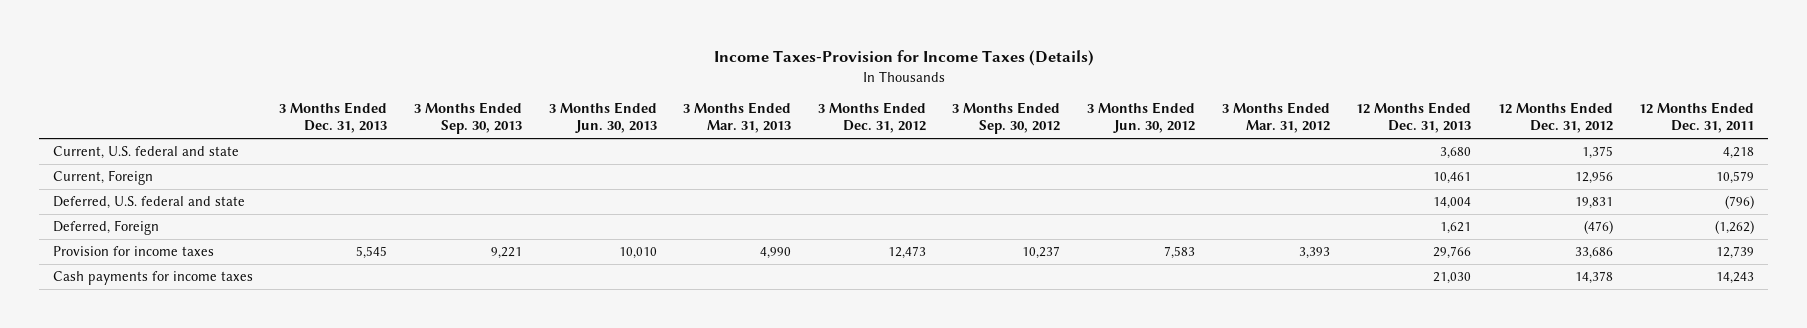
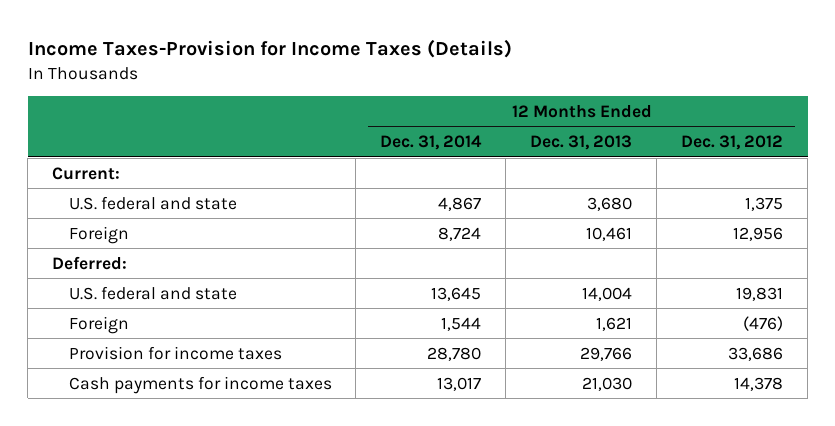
[279,102,388,134] 3 Months Ended Dec. 31, 2013 -> none
[413,102,522,135] 3 Months Ended Sep. 30, 2013 -> none
[548,102,657,134] 3 Months Ended Jun. 30, 2013 -> none
[683,102,792,134] 3 Months Ended Mar. 31, 2013 -> none
[817,102,926,134] 3 Months Ended Dec. 31, 2012 -> none
[952,102,1061,135] 3 Months Ended Sep. 30, 2012 -> none
[1086,102,1195,134] 3 Months Ended Jun. 30, 2012 -> none
[1221,102,1330,134] 3 Months Ended Mar. 31, 2012 -> none
[1639,102,1755,134] 12 Months Ended Dec. 31, 2011 -> none
none -> [380,135,483,151] Dec. 31, 2014
none -> [52,166,121,180] Current:
[52,146,239,160] Current, U.S. federal and state -> [68,195,237,210] U.S. federal and state
[52,170,153,186] Current, Foreign -> [68,225,129,244] Foreign
none -> [52,255,128,270] Deferred:
[52,196,245,210] Deferred, U.S. federal and state -> [68,285,237,300] U.S. federal and state
[52,220,159,236] Deferred, Foreign -> [68,315,129,334] Foreign

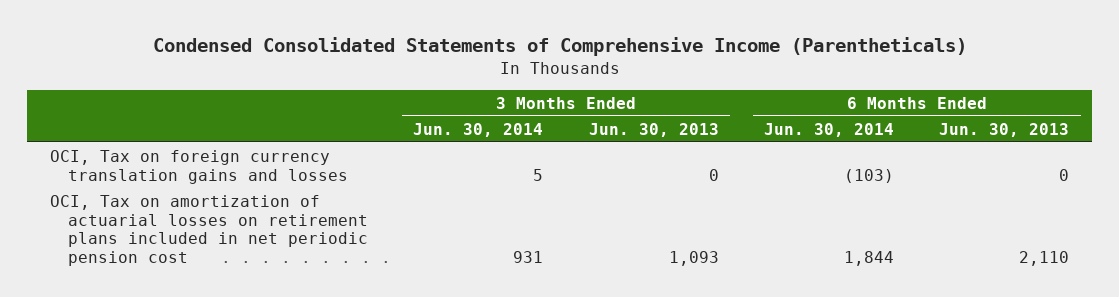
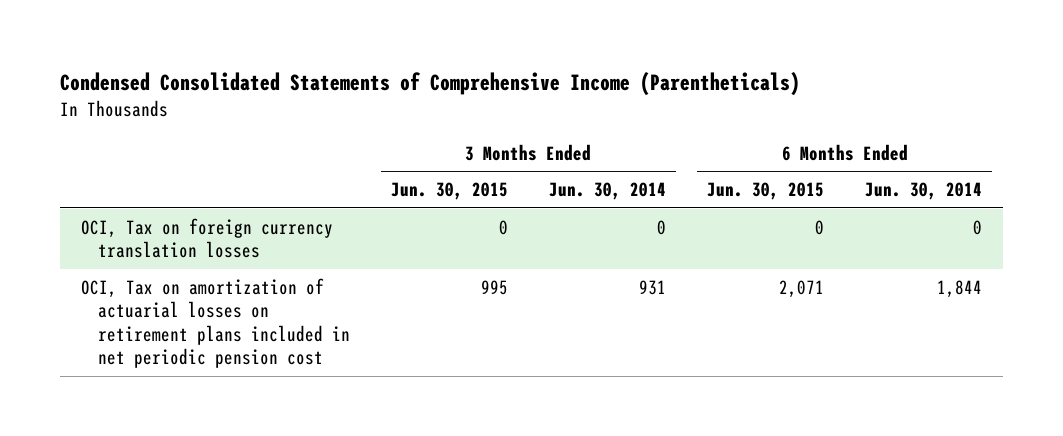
[588,122,719,137] Jun. 30, 2013 -> none
[939,122,1070,137] Jun. 30, 2013 -> none
none -> [390,182,508,201] Jun. 30, 2015
none -> [707,182,825,201] Jun. 30, 2015
[49,149,348,184] OCI, Tax on foreign currency translation gains and losses -> [80,217,333,259] OCI, Tax on foreign currency translation losses
[533,168,544,181] 5 -> [657,219,667,235] 0
[843,168,894,183] (103) -> [973,219,983,235] 0

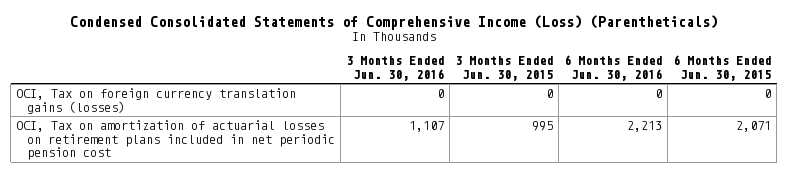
[60,71,801,96] Condensed Consolidated Statements of Comprehensive Income (Parentheticals) -> [69,14,718,30] Condensed Consolidated Statements of Comprehensive Income (Loss) (Parentheticals)
[549,182,667,201] Jun. 30, 2014 -> none
[865,182,983,201] Jun. 30, 2014 -> none
none -> [346,56,445,81] 3 Months Ended Jun. 30, 2016
none -> [564,55,663,81] 6 Months Ended Jun. 30, 2016
[80,217,333,259] OCI, Tax on foreign currency translation losses -> [16,88,297,114] OCI, Tax on foreign currency translation gains (losses)

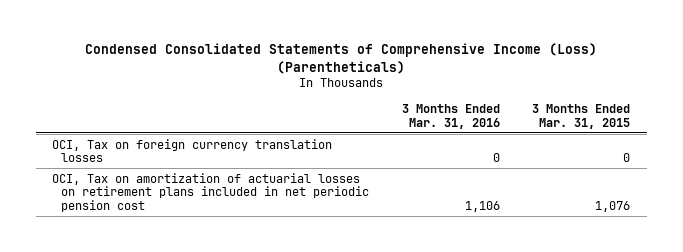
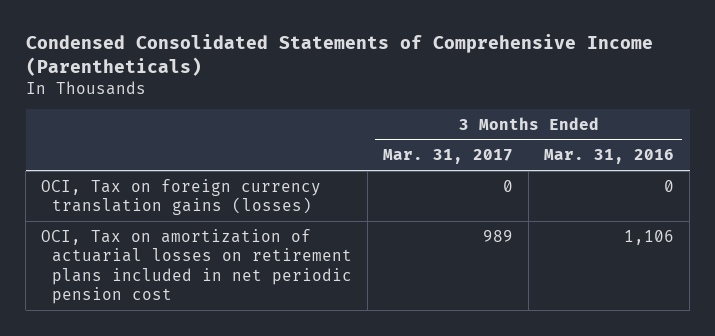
[85,42,598,74] Condensed Consolidated Statements of Comprehensive Income (Loss) (Parentheticals) -> [25,34,653,77] Condensed Consolidated Statements of Comprehensive Income (Parentheticals)
[532,104,631,129] 3 Months Ended Mar. 31, 2015 -> none
none -> [383,149,514,165] Mar. 31, 2017
[52,138,333,163] OCI, Tax on foreign currency translation losses -> [41,178,322,216] OCI, Tax on foreign currency translation gains (losses)

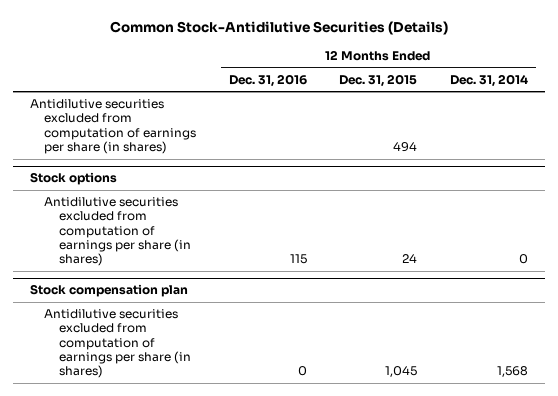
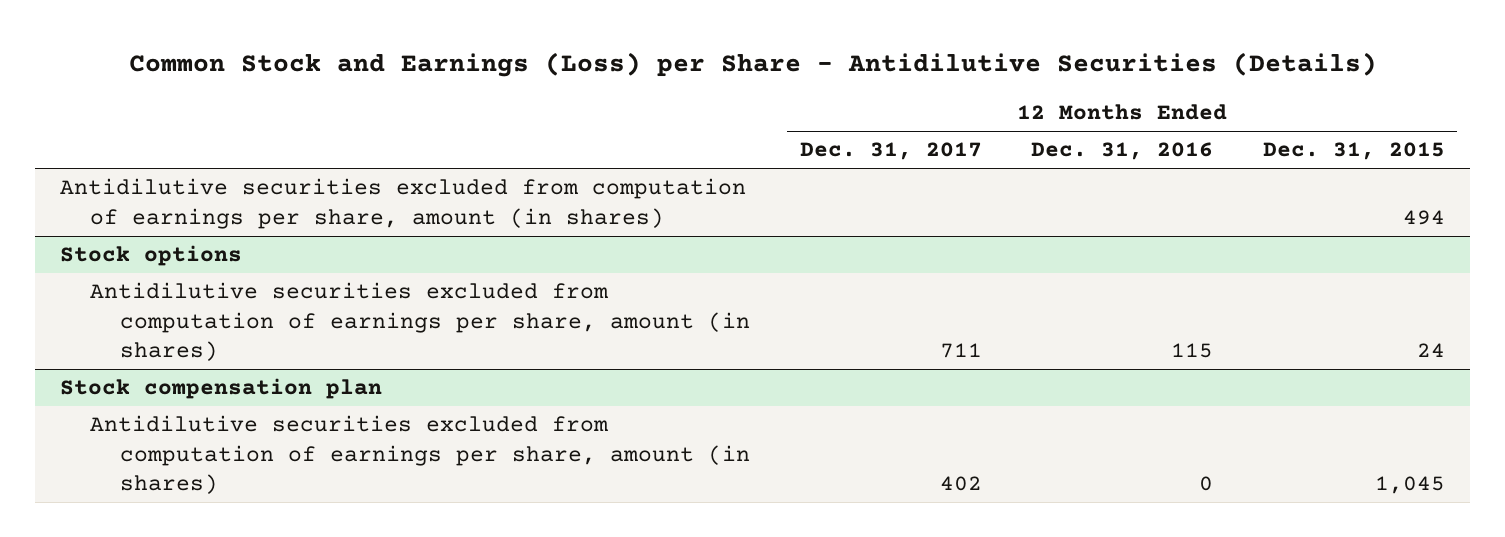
[109,20,448,35] Common Stock-Antidilutive Securities (Details) -> [128,51,1377,77] Common Stock and Earnings (Loss) per Share - Antidilutive Securities (Details)
[450,73,529,87] Dec. 31, 2014 -> none
none -> [799,142,982,161] Dec. 31, 2017
[29,99,197,154] Antidilutive securities excluded from computation of earnings per share (in shares) -> [60,178,747,229] Antidilutive securities excluded from computation of earnings per share, amount (in shares)
[44,197,191,267] Antidilutive securities excluded from computation of earnings per share (in shares) -> [89,282,750,361] Antidilutive securities excluded from computation of earnings per share, amount (in shares)
[44,309,191,379] Antidilutive securities excluded from computation of earnings per share (in shares) -> [89,415,750,494] Antidilutive securities excluded from computation of earnings per share, amount (in shares)

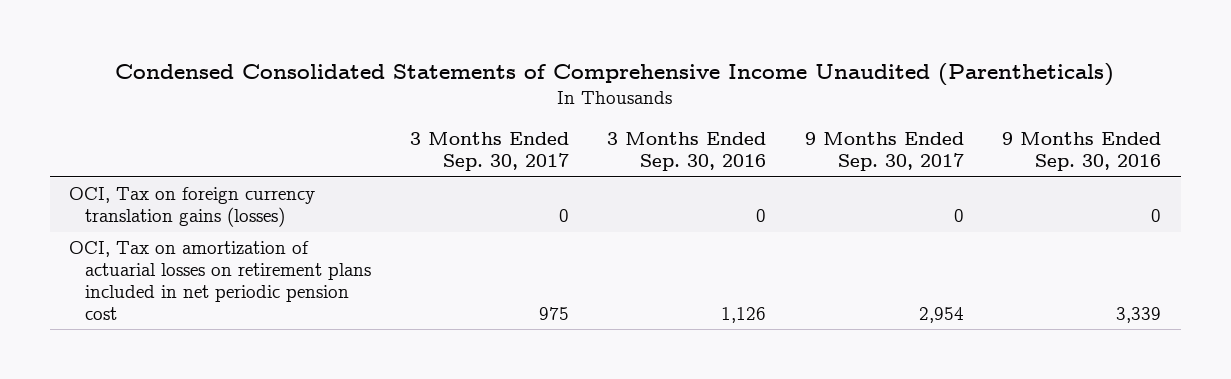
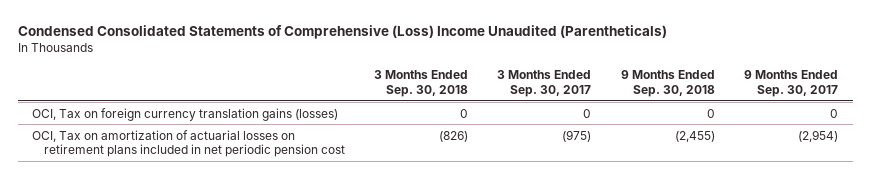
[115,63,1115,87] Condensed Consolidated Statements of Comprehensive Income Unaudited (Parentheticals) -> [17,24,667,39] Condensed Consolidated Statements of Comprehensive (Loss) Income Unaudited (Parentheticals)
[607,132,767,172] 3 Months Ended Sep. 30, 2016 -> none
[1002,132,1162,172] 9 Months Ended Sep. 30, 2016 -> none
none -> [374,70,469,97] 3 Months Ended Sep. 30, 2018
none -> [620,70,715,97] 9 Months Ended Sep. 30, 2018
[538,306,569,320] 975 -> [562,129,592,142] (975)
[918,306,964,323] 2,954 -> [797,129,838,142] (2,954)

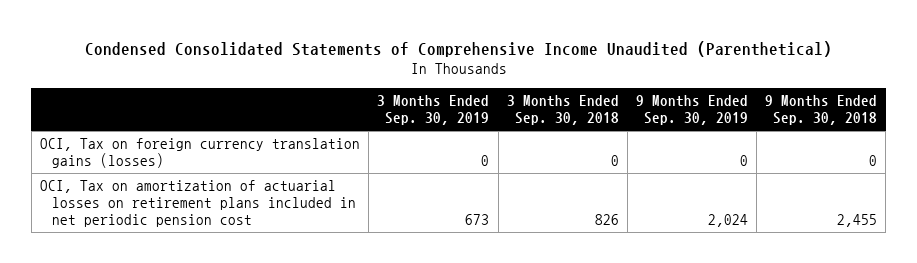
[17,24,667,39] Condensed Consolidated Statements of Comprehensive (Loss) Income Unaudited (Parentheticals) -> [84,40,832,57] Condensed Consolidated Statements of Comprehensive Income Unaudited (Parenthetical)
[497,70,592,97] 3 Months Ended Sep. 30, 2017 -> none
[743,70,838,97] 9 Months Ended Sep. 30, 2017 -> none
none -> [377,95,490,126] 3 Months Ended Sep. 30, 2019
none -> [635,95,748,126] 9 Months Ended Sep. 30, 2019
[439,130,469,142] (826) -> [594,214,619,226] 826
[674,130,715,142] (2,455) -> [837,214,878,228] 2,455

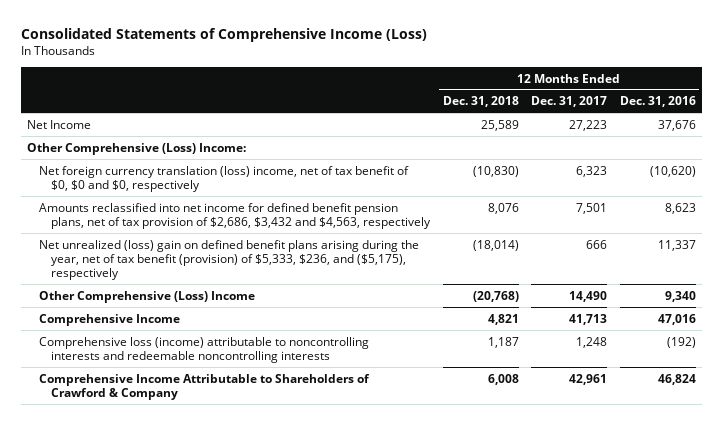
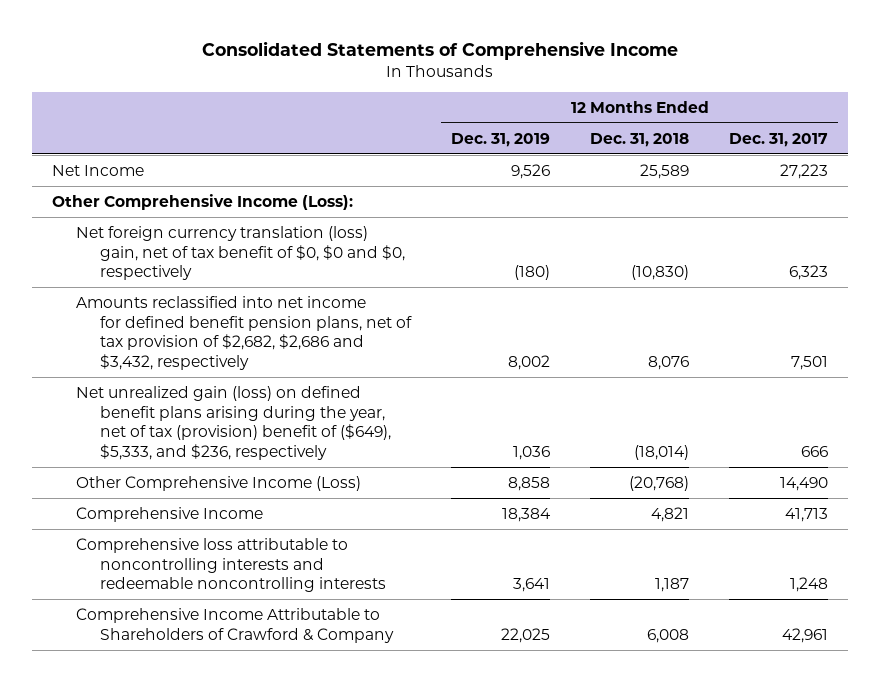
[20,28,427,43] Consolidated Statements of Comprehensive Income (Loss) -> [202,40,679,60] Consolidated Statements of Comprehensive Income
[619,96,696,108] Dec. 31, 2016 -> none
none -> [451,132,551,147] Dec. 31, 2019
[26,142,246,155] Other Comprehensive (Loss) Income: -> [51,193,353,210] Other Comprehensive Income (Loss):
[38,165,409,192] Net foreign currency translation (loss) income, net of tax benefit of $0, $0 and $0, respectively -> [76,225,406,281] Net foreign currency translation (loss) gain, net of tax benefit of $0, $0 and $0, respectively
[38,202,431,229] Amounts reclassified into net income for defined benefit pension plans, net of tax provision of $2,686, $3,432 and $4,563, respectively -> [76,295,413,370] Amounts reclassified into net income for defined benefit pension plans, net of tax provision of $2,682, $2,686 and $3,432, respectively
[38,239,419,281] Net unrealized (loss) gain on defined benefit plans arising during the year, net of tax benefit (provision) of $5,333, $236, and ($5,175), respectively -> [76,385,392,460] Net unrealized gain (loss) on defined benefit plans arising during the year, net of tax (provision) benefit of ($649), $5,333, and $236, respectively
[38,290,255,303] Other Comprehensive (Loss) Income -> [76,475,362,491] Other Comprehensive Income (Loss)
[38,336,369,363] Comprehensive loss (income) attributable to noncontrolling interests and redeemable noncontrolling interests -> [76,537,387,593] Comprehensive loss attributable to noncontrolling interests and redeemable noncontrolling interests

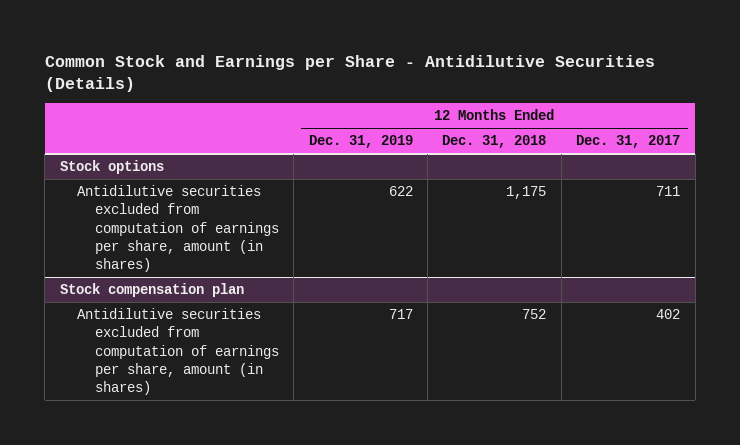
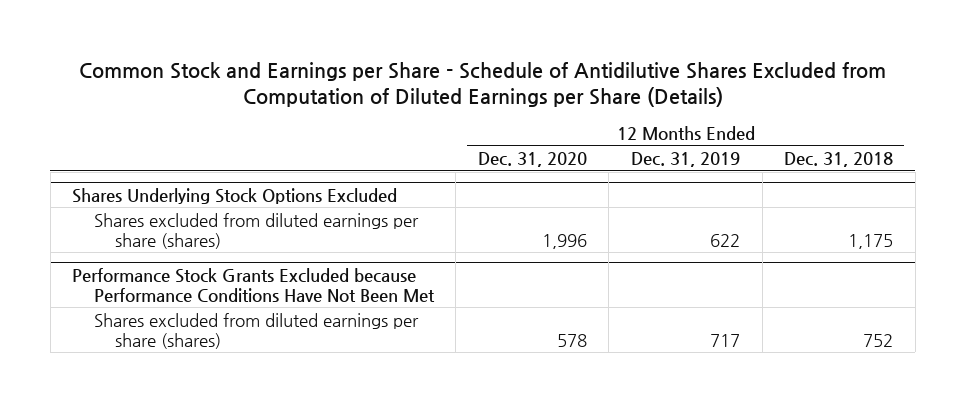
[44,54,655,92] Common Stock and Earnings per Share - Antidilutive Securities (Details) -> [78,61,886,108] Common Stock and Earnings per Share - Schedule of Antidilutive Shares Excluded from Computation of Diluted Earnings per Share (Details)
[576,135,681,149] Dec. 31, 2017 -> none
none -> [477,152,587,168] Dec. 31, 2020
[59,160,164,175] Stock options -> [72,187,398,204] Shares Underlying Stock Options Excluded
[77,185,279,273] Antidilutive securities excluded from computation of earnings per share, amount (in shares) -> [93,212,419,249] Shares excluded from diluted earnings per share (shares)
[59,283,244,298] Stock compensation plan -> [72,267,435,303] Performance Stock Grants Excluded because Performance Conditions Have Not Been Met
[77,308,279,396] Antidilutive securities excluded from computation of earnings per share, amount (in shares) -> [93,312,419,349] Shares excluded from diluted earnings per share (shares)

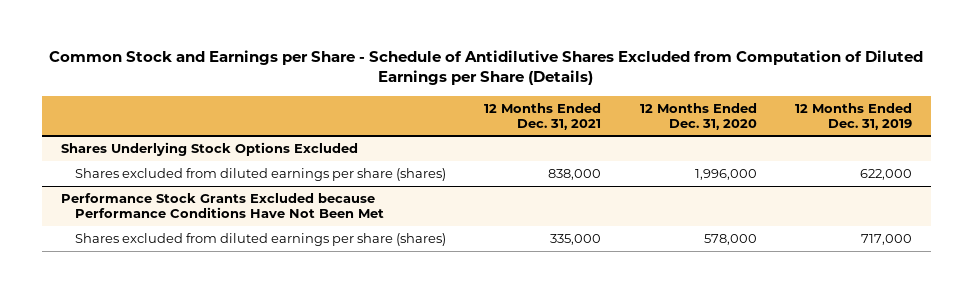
[784,152,894,168] Dec. 31, 2018 -> none
none -> [484,102,602,130] 12 Months Ended Dec. 31, 2021
[541,233,587,249] 1,996 -> [694,168,757,180] 1,996,000
[710,233,741,247] 622 -> [859,168,912,180] 622,000
[556,333,587,347] 578 -> [703,233,757,245] 578,000
[710,333,741,347] 717 -> [860,233,912,245] 717,000

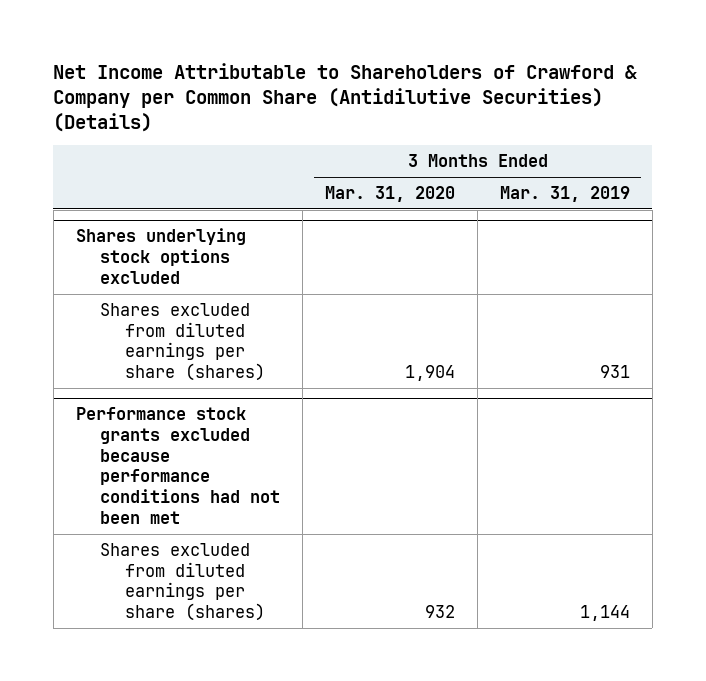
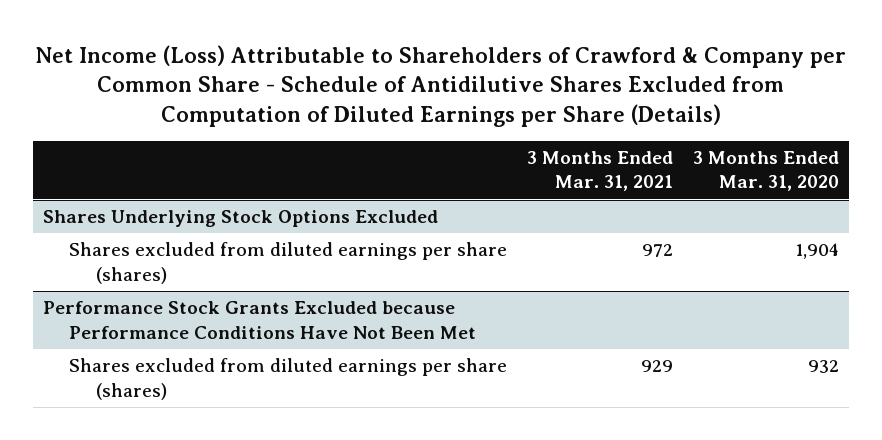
[53,62,638,133] Net Income Attributable to Shareholders of Crawford & Company per Common Share (Antidilutive Securities) (Details) -> [34,44,846,127] Net Income (Loss) Attributable to Shareholders of Crawford & Company per Common Share - Schedule of Antidilutive Shares Excluded from Computation of Diluted Earnings per Share (Details)
[500,185,631,202] Mar. 31, 2019 -> none
none -> [527,151,674,192] 3 Months Ended Mar. 31, 2021
[75,228,246,284] Shares underlying stock options excluded -> [42,210,438,228] Shares Underlying Stock Options Excluded
[75,407,281,524] Performance stock grants excluded because performance conditions had not been met -> [42,301,477,339] Performance Stock Grants Excluded because Performance Conditions Have Not Been Met

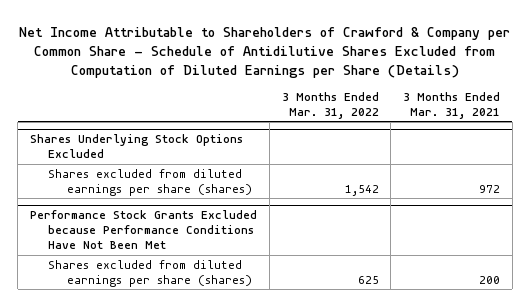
[34,44,846,127] Net Income (Loss) Attributable to Shareholders of Crawford & Company per Common Share - Schedule of Antidilutive Shares Excluded from Computation of Diluted Earnings per Share (Details) -> [19,26,511,78] Net Income Attributable to Shareholders of Crawford & Company per Common Share - Schedule of Antidilutive Shares Excluded from Computation of Diluted Earnings per Share (Details)
[693,151,840,192] 3 Months Ended Mar. 31, 2020 -> none
none -> [281,91,379,120] 3 Months Ended Mar. 31, 2022
[641,360,674,373] 929 -> [478,275,500,284] 200

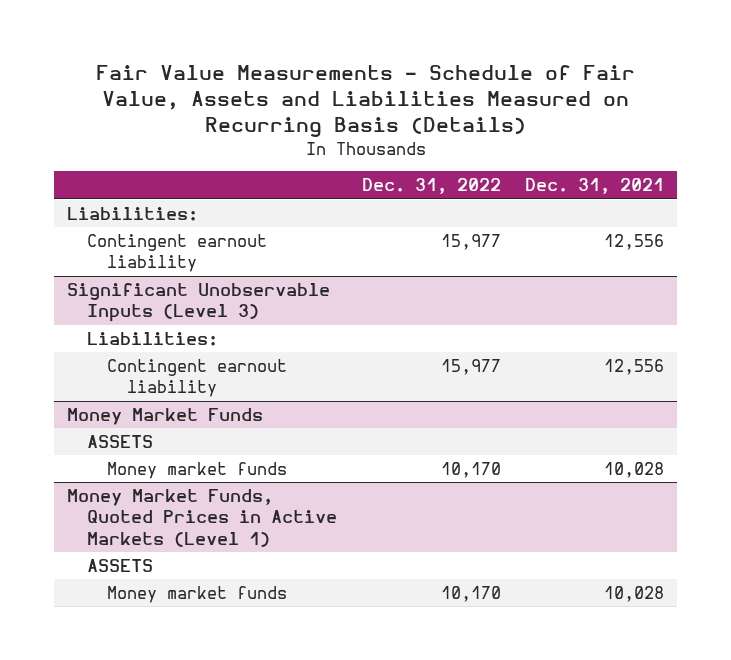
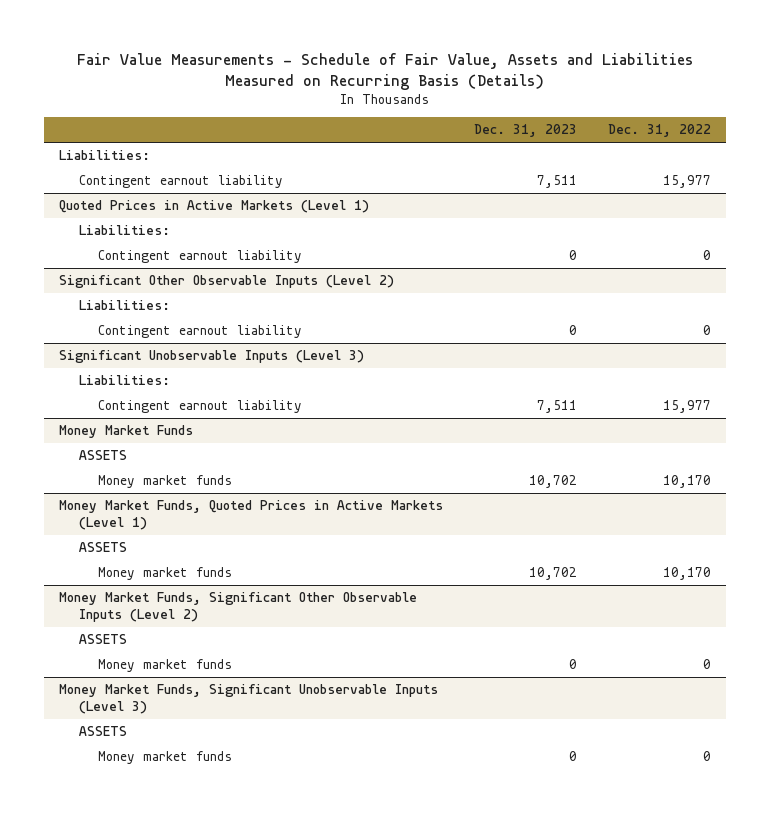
[525,178,665,195] Dec. 31, 2021 -> none
none -> [474,124,578,138] Dec. 31, 2023
none -> [59,200,370,214] Quoted Prices in Active Markets (Level 1)
none -> [78,225,170,236] Liabilities:
none -> [97,250,302,264] Contingent earnout liability
none -> [59,275,395,289] Significant Other Observable Inputs (Level 2)
none -> [78,300,170,311] Liabilities:
none -> [97,325,302,339] Contingent earnout liability
none -> [59,592,418,623] Money Market Funds, Significant Other Observable Inputs (Level 2)
none -> [78,634,127,645] ASSETS
none -> [97,659,232,673] Money market funds
none -> [59,684,439,715] Money Market Funds, Significant Unobservable Inputs (Level 3)
none -> [78,726,127,737] ASSETS
none -> [97,751,232,765] Money market funds

